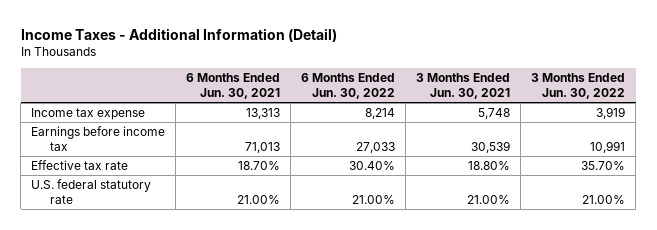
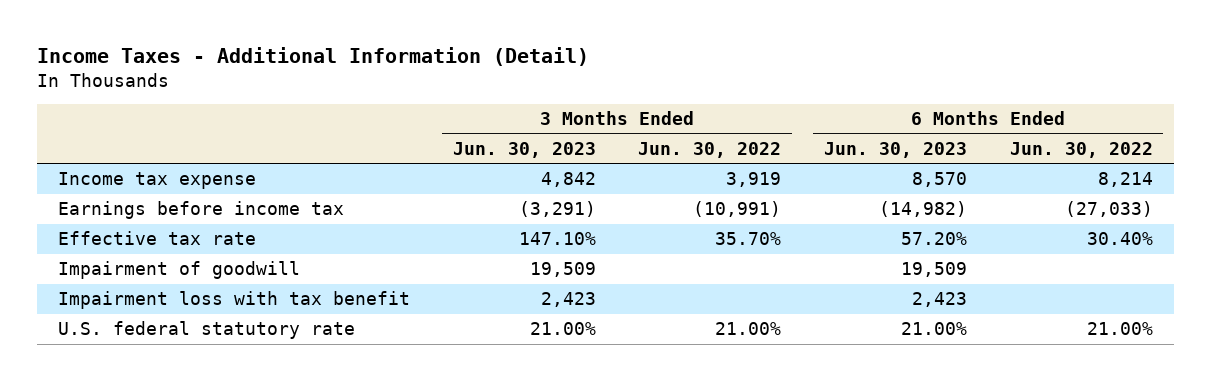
[186,73,281,100] 6 Months Ended Jun. 30, 2021 -> none
[416,73,511,100] 3 Months Ended Jun. 30, 2021 -> none
none -> [452,141,596,158] Jun. 30, 2023
none -> [824,141,968,158] Jun. 30, 2023
[356,142,396,154] 27,033 -> [1064,201,1153,218] (27,033)
[590,141,626,154] 10,991 -> [693,201,782,218] (10,991)
none -> [57,261,300,280] Impairment of goodwill
none -> [57,291,410,310] Impairment loss with tax benefit

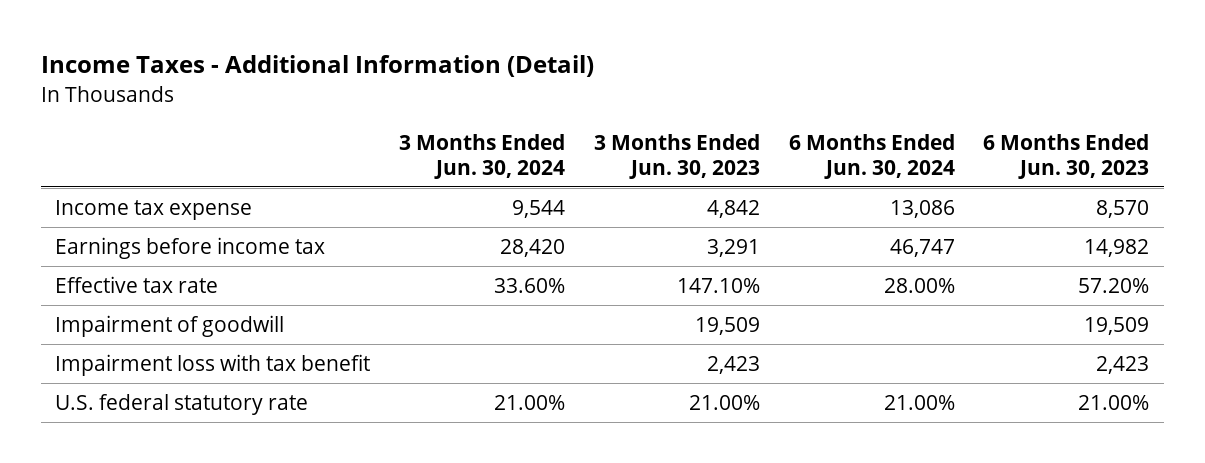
[638,141,782,158] Jun. 30, 2022 -> none
[1009,141,1153,158] Jun. 30, 2022 -> none
none -> [399,133,566,179] 3 Months Ended Jun. 30, 2024
none -> [788,133,955,179] 6 Months Ended Jun. 30, 2024
[518,201,596,218] (3,291) -> [706,239,760,258] 3,291
[879,201,968,218] (14,982) -> [1084,239,1150,258] 14,982

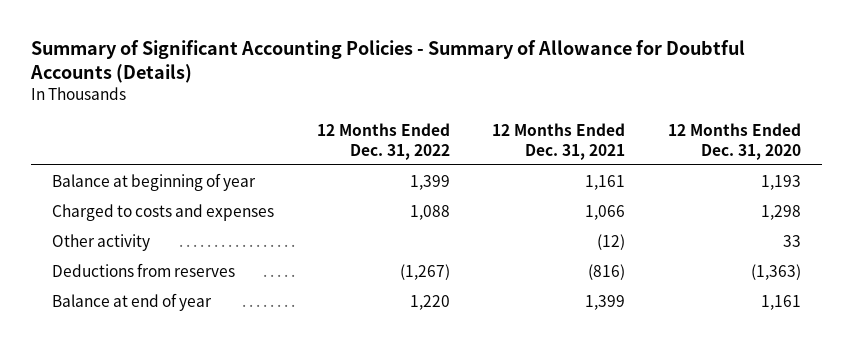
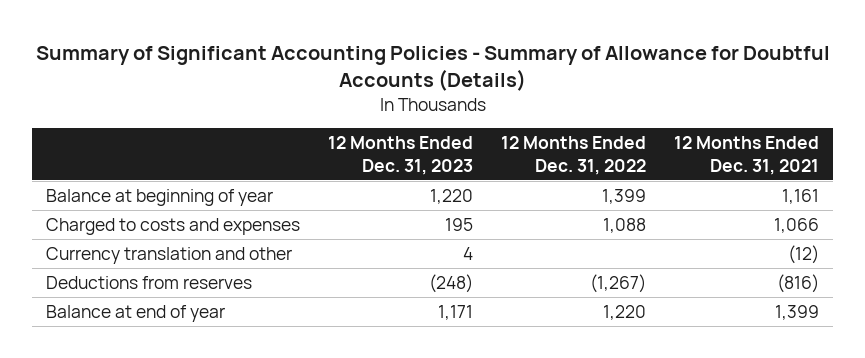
[667,123,801,160] 12 Months Ended Dec. 31, 2020 -> none
none -> [328,136,474,175] 12 Months Ended Dec. 31, 2023
[52,233,151,251] Other activity -> none
none -> [46,247,293,265] Currency translation and other

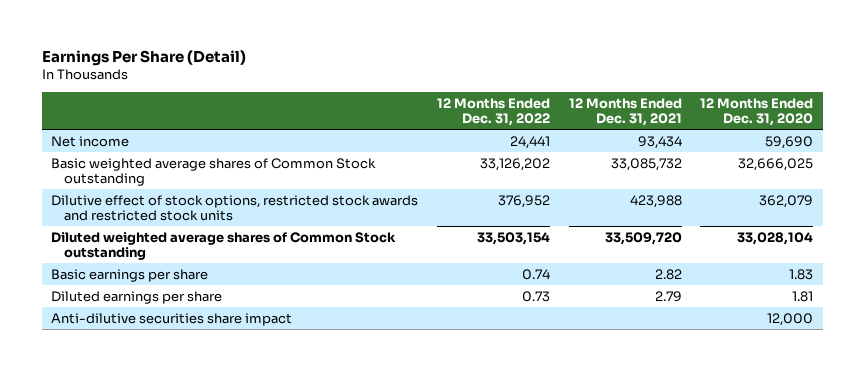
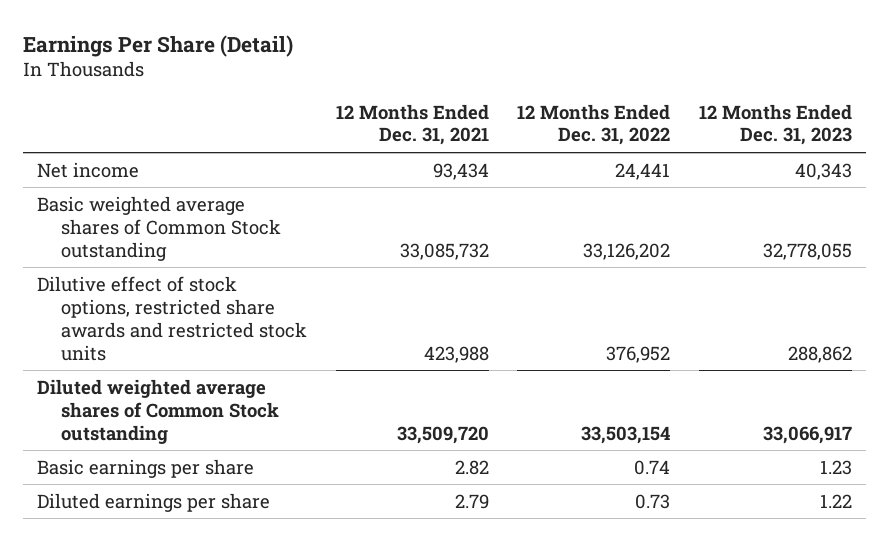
[700,97,814,126] 12 Months Ended Dec. 31, 2020 -> none
none -> [698,103,852,146] 12 Months Ended Dec. 31, 2023
[51,194,419,221] Dilutive effect of stock options, restricted stock awards and restricted stock units -> [37,275,308,361] Dilutive effect of stock options, restricted share awards and restricted stock units
[51,312,293,326] Anti-dilutive securities share impact -> none

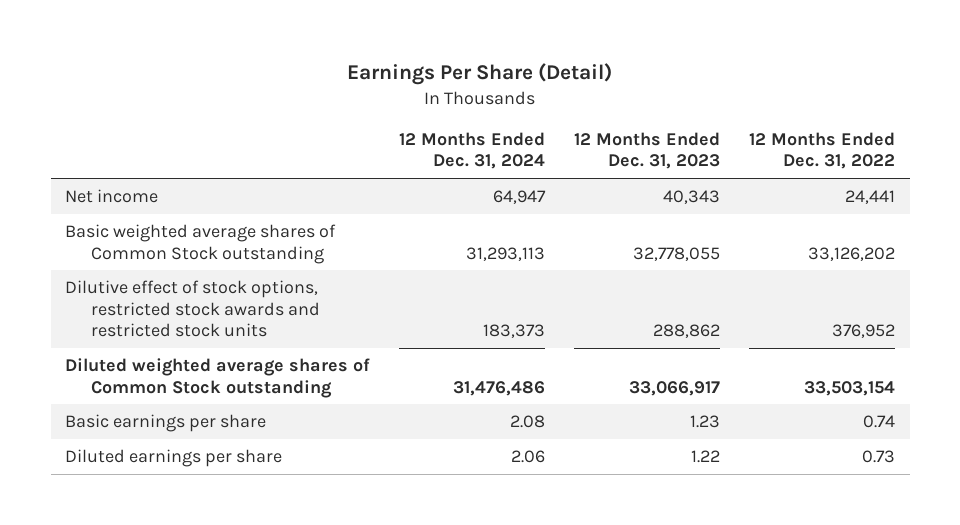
[335,103,489,146] 12 Months Ended Dec. 31, 2021 -> none
none -> [399,132,546,170] 12 Months Ended Dec. 31, 2024
[37,275,308,361] Dilutive effect of stock options, restricted share awards and restricted stock units -> [65,280,320,337] Dilutive effect of stock options, restricted stock awards and restricted stock units

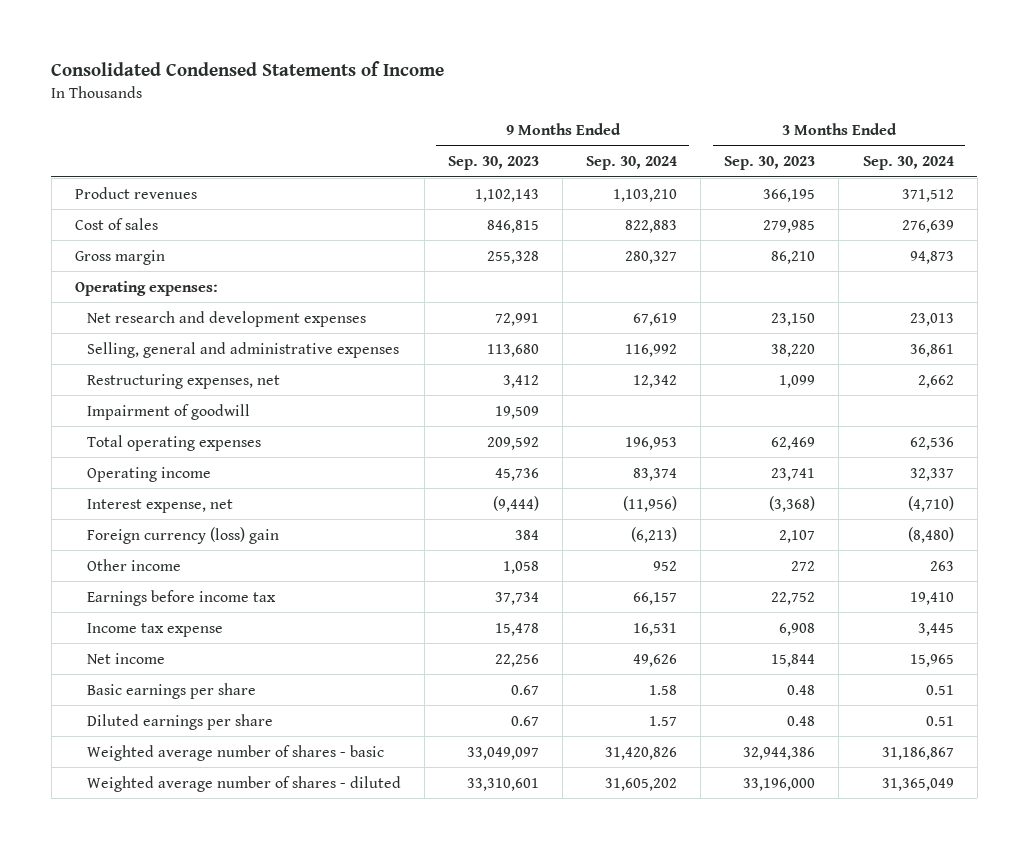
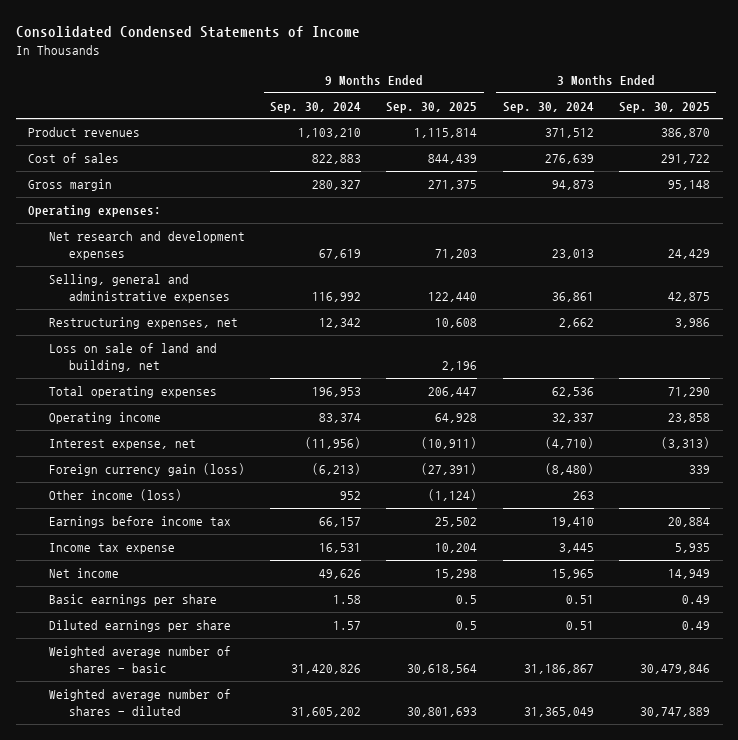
[447,156,539,171] Sep. 30, 2023 -> none
[724,156,816,171] Sep. 30, 2023 -> none
none -> [386,101,478,113] Sep. 30, 2025
none -> [619,101,711,113] Sep. 30, 2025
[86,403,250,420] Impairment of goodwill -> none
none -> [48,343,217,373] Loss on sale of land and building, net
[86,526,279,544] Foreign currency (loss) gain -> [48,463,245,477] Foreign currency gain (loss)
[86,558,181,571] Other income -> [48,489,182,502] Other income (loss)

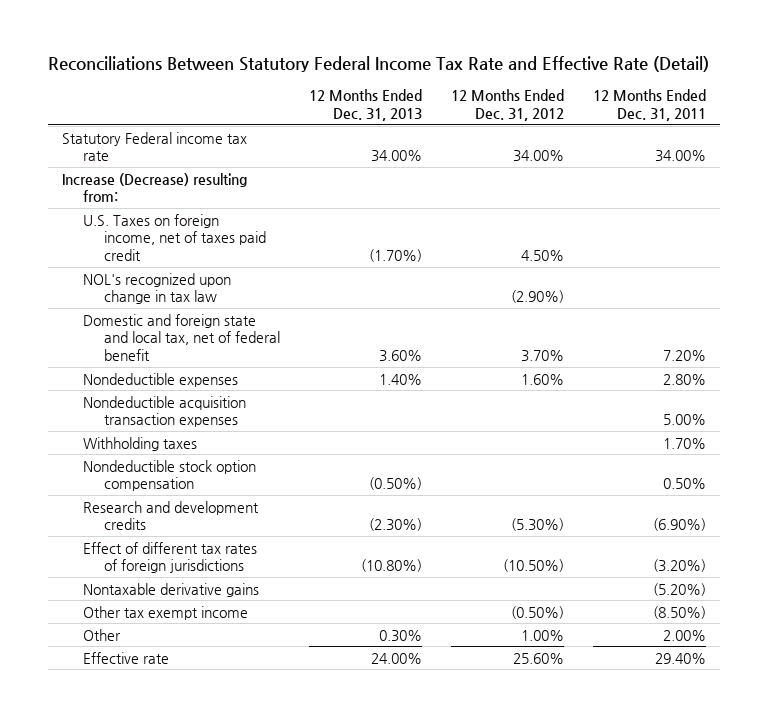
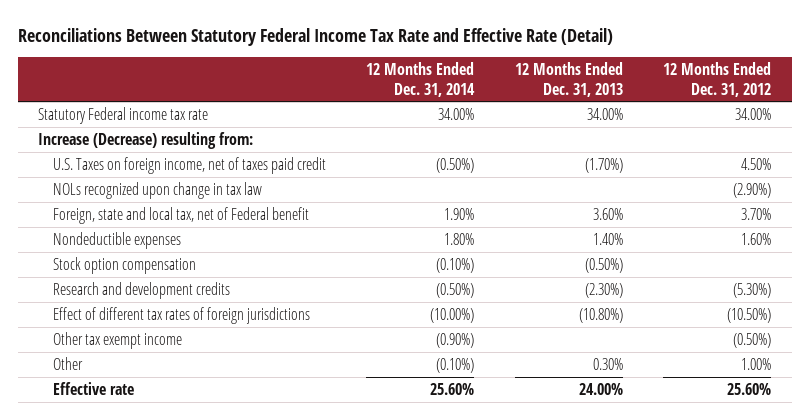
[592,89,706,121] 12 Months Ended Dec. 31, 2011 -> none
none -> [366,62,476,97] 12 Months Ended Dec. 31, 2014
[82,272,231,305] NOL's recognized upon change in tax law -> [52,181,262,199] NOLs recognized upon change in tax law
[82,313,280,362] Domestic and foreign state and local tax, net of federal benefit -> [52,206,309,224] Foreign, state and local tax, net of Federal benefit
[82,395,246,428] Nondeductible acquisition transaction expenses -> none
[82,436,197,451] Withholding taxes -> none
[82,459,256,492] Nondeductible stock option compensation -> [52,256,196,274] Stock option compensation
[82,582,259,597] Nontaxable derivative gains -> none

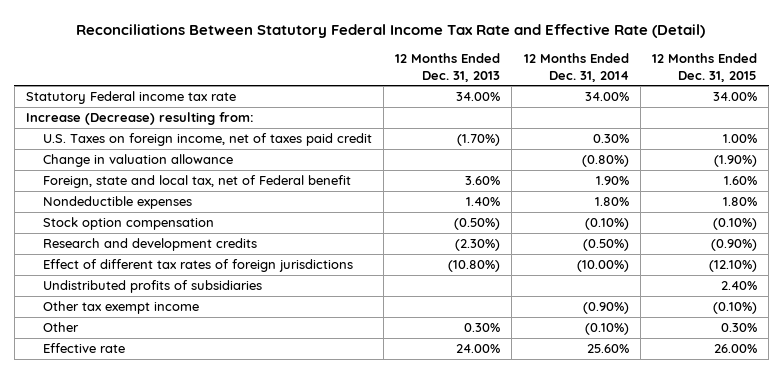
[663,62,772,97] 12 Months Ended Dec. 31, 2012 -> none
none -> [651,52,757,82] 12 Months Ended Dec. 31, 2015
[52,181,262,199] NOLs recognized upon change in tax law -> none
[436,157,475,173] (0.50%) -> [592,134,629,144] 0.30%
none -> [42,154,233,168] Change in valuation allowance
none -> [42,280,262,294] Undistributed profits of subsidiaries

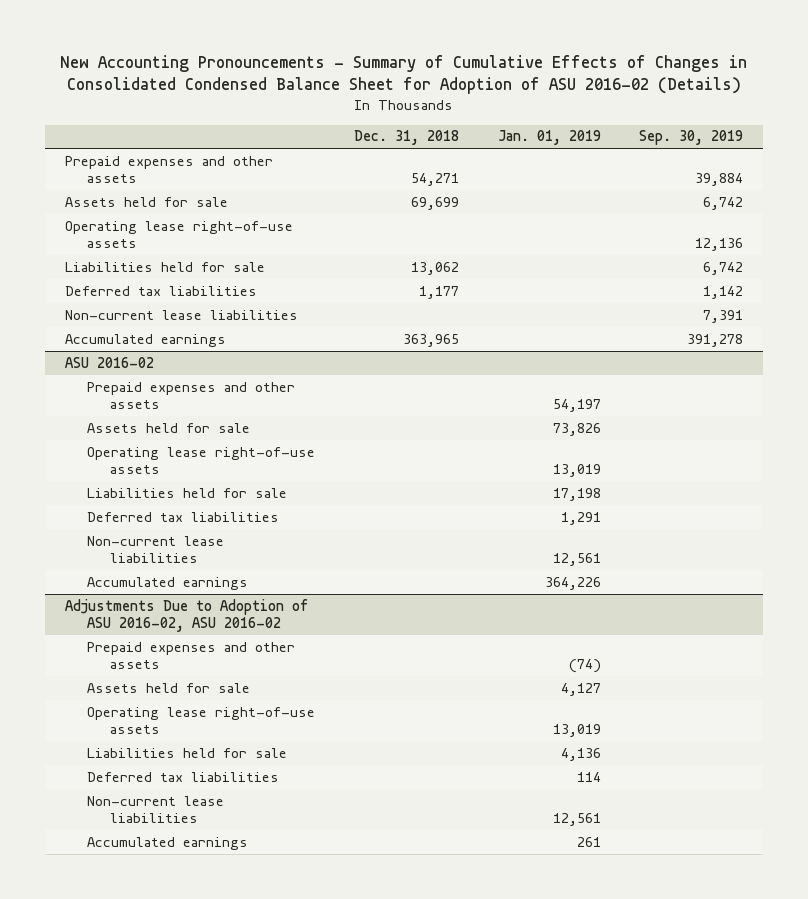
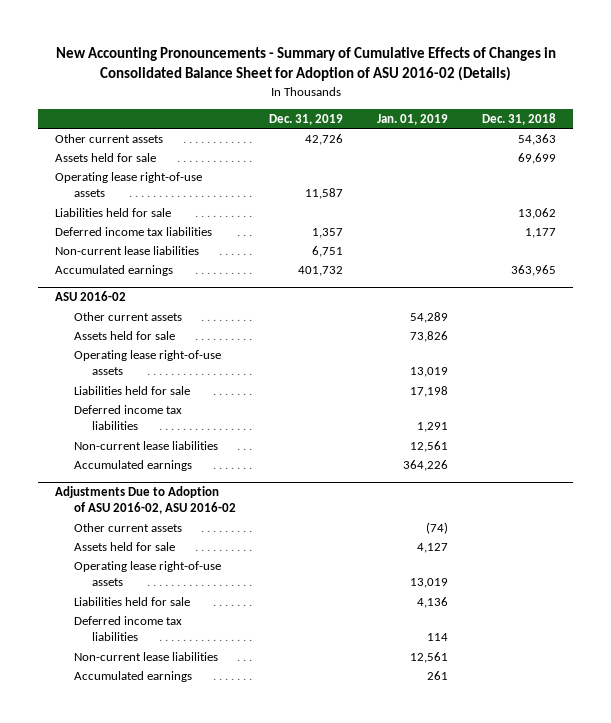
[60,54,748,95] New Accounting Pronouncements - Summary of Cumulative Effects of Changes in Consolidated Condensed Balance Sheet for Adoption of ASU 2016-02 (Details) -> [55,47,556,82] New Accounting Pronouncements - Summary of Cumulative Effects of Changes in Consolidated Balance Sheet for Adoption of ASU 2016-02 (Details)
[639,130,744,146] Sep. 30, 2019 -> none
none -> [269,113,344,125] Dec. 31, 2019
[64,155,273,184] Prepaid expenses and other assets -> none
none -> [55,133,164,143] Other current assets
[64,285,257,296] Deferred tax liabilities -> [55,226,213,236] Deferred income tax liabilities
[87,381,296,410] Prepaid expenses and other assets -> none
none -> [73,311,182,321] Other current assets
[87,511,280,522] Deferred tax liabilities -> [73,404,182,431] Deferred income tax liabilities
[87,641,296,670] Prepaid expenses and other assets -> none
none -> [73,522,182,532] Other current assets
[87,771,280,782] Deferred tax liabilities -> [73,615,182,642] Deferred income tax liabilities

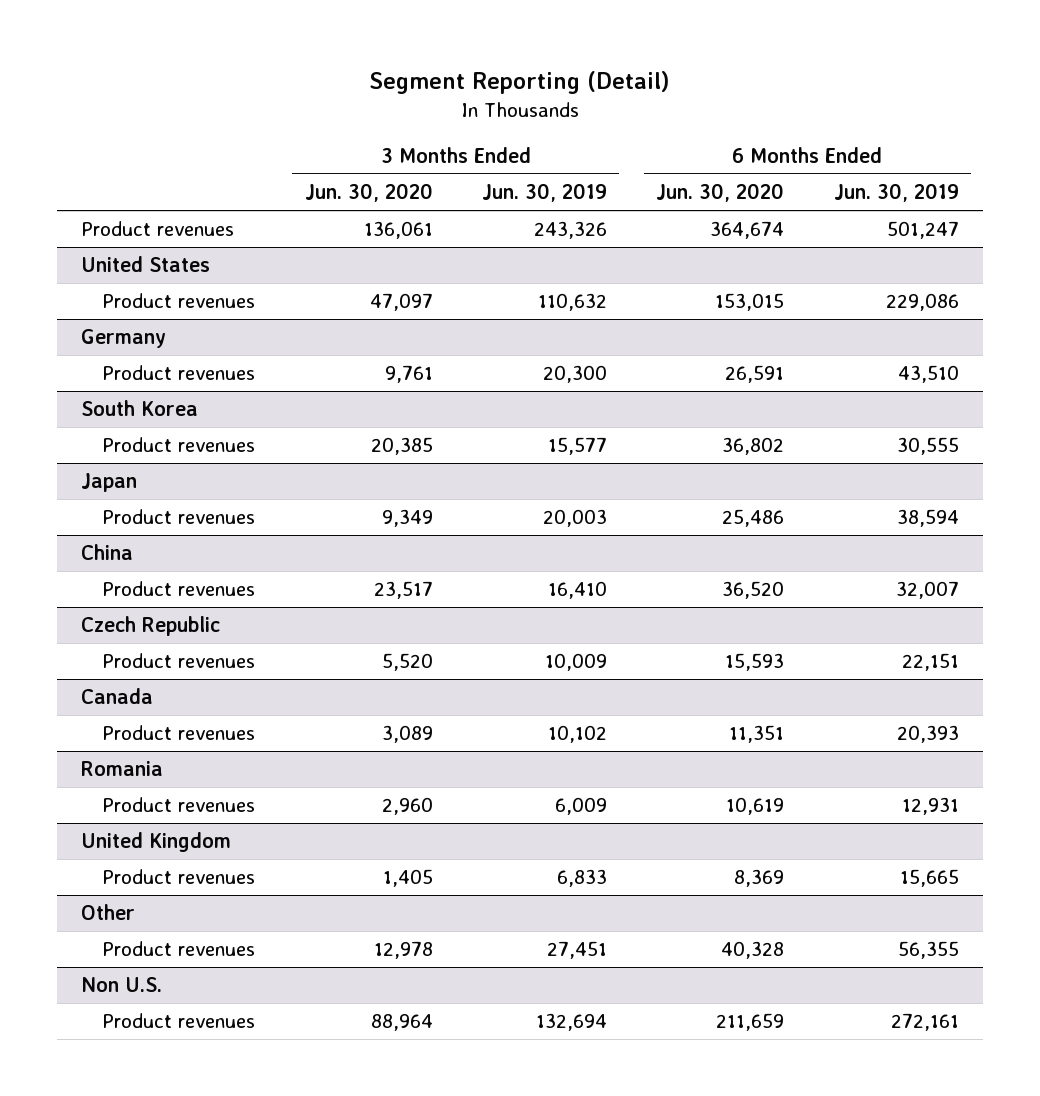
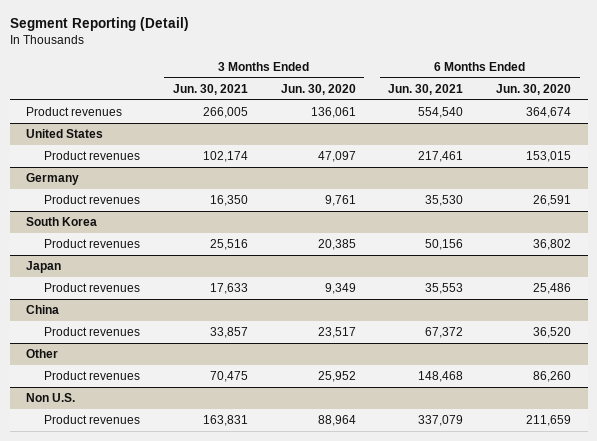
[481,183,607,203] Jun. 30, 2019 -> none
[833,183,959,203] Jun. 30, 2019 -> none
none -> [172,83,248,95] Jun. 30, 2021
none -> [388,83,464,95] Jun. 30, 2021
[81,616,221,637] Czech Republic -> none
[102,653,256,669] Product revenues -> none
[81,688,154,705] Canada -> none
[102,725,256,741] Product revenues -> none
[81,761,164,777] Romania -> none
[102,797,256,813] Product revenues -> none
[81,832,232,853] United Kingdom -> none
[102,869,256,885] Product revenues -> none
[373,941,433,960] 12,978 -> [317,371,356,383] 25,952
[721,941,785,960] 40,328 -> [533,371,572,383] 86,260

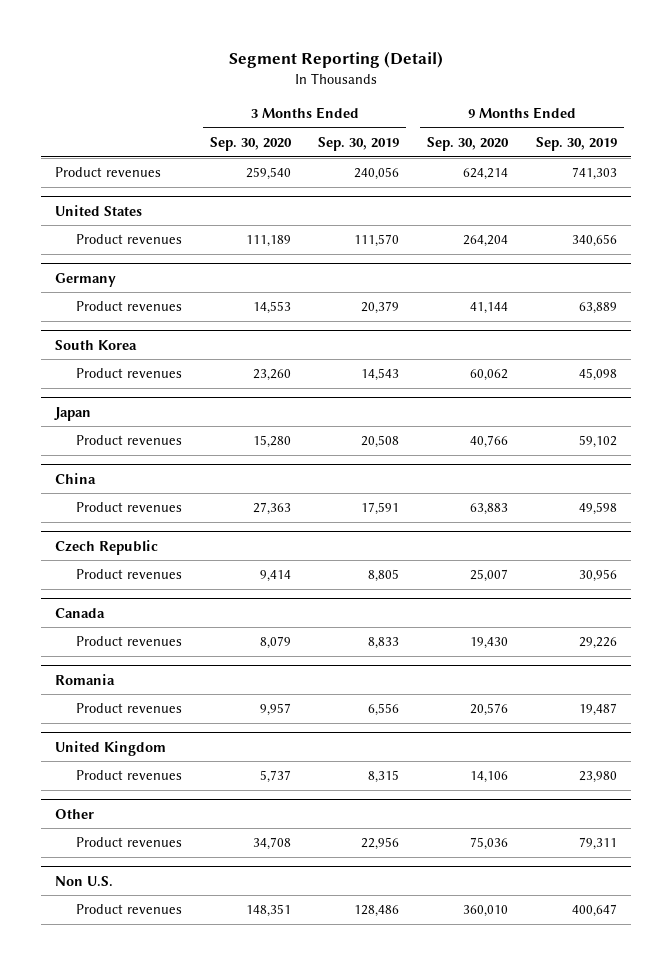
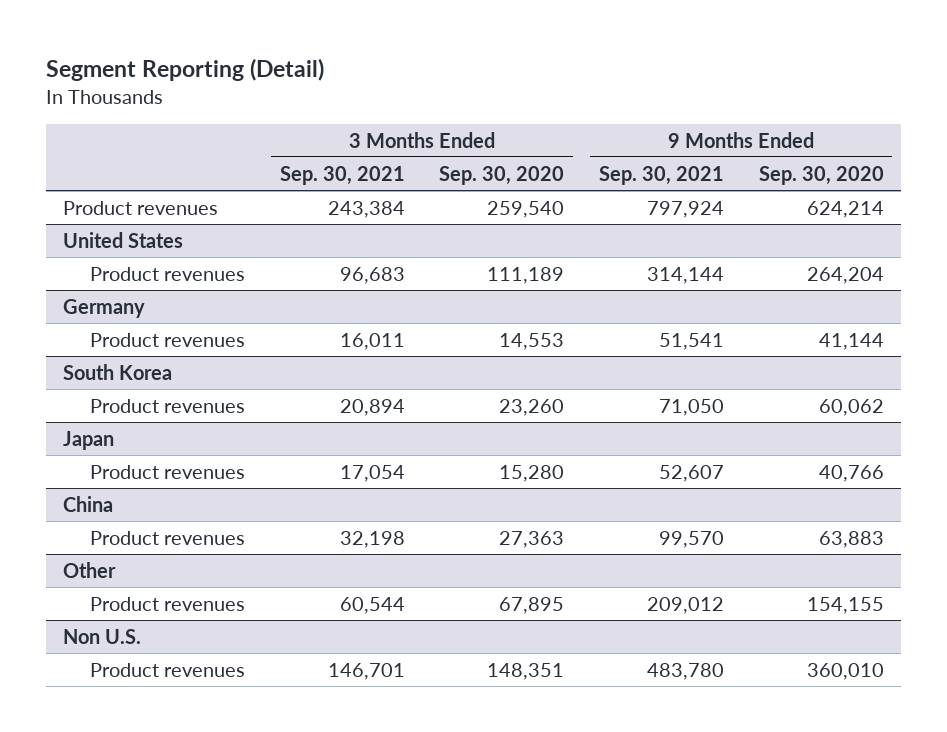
[318,136,400,151] Sep. 30, 2019 -> none
[536,136,618,151] Sep. 30, 2019 -> none
none -> [279,165,405,185] Sep. 30, 2021
none -> [599,165,725,185] Sep. 30, 2021
[55,539,159,555] Czech Republic -> none
[75,569,182,580] Product revenues -> none
[55,607,106,618] Canada -> none
[75,636,182,647] Product revenues -> none
[55,673,116,685] Romania -> none
[75,703,182,714] Product revenues -> none
[55,740,167,756] United Kingdom -> none
[75,770,182,781] Product revenues -> none
[252,837,291,851] 34,708 -> [499,596,565,614] 67,895
[470,837,509,851] 75,036 -> [806,596,884,614] 154,155

